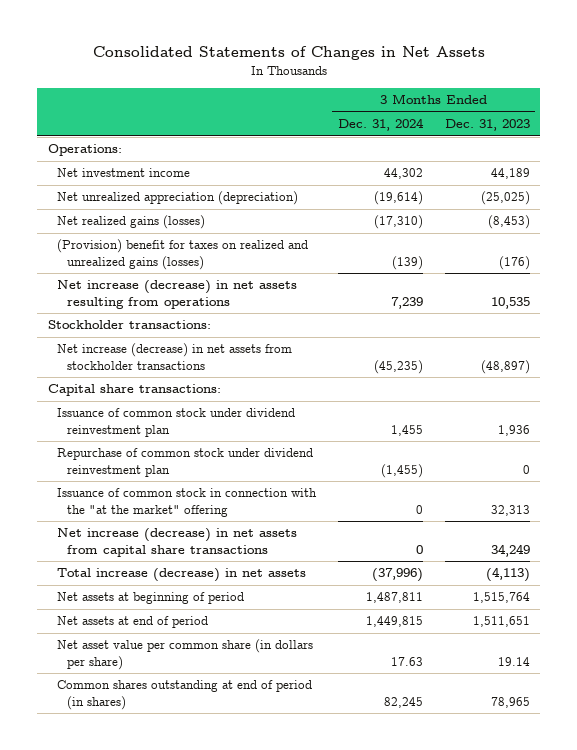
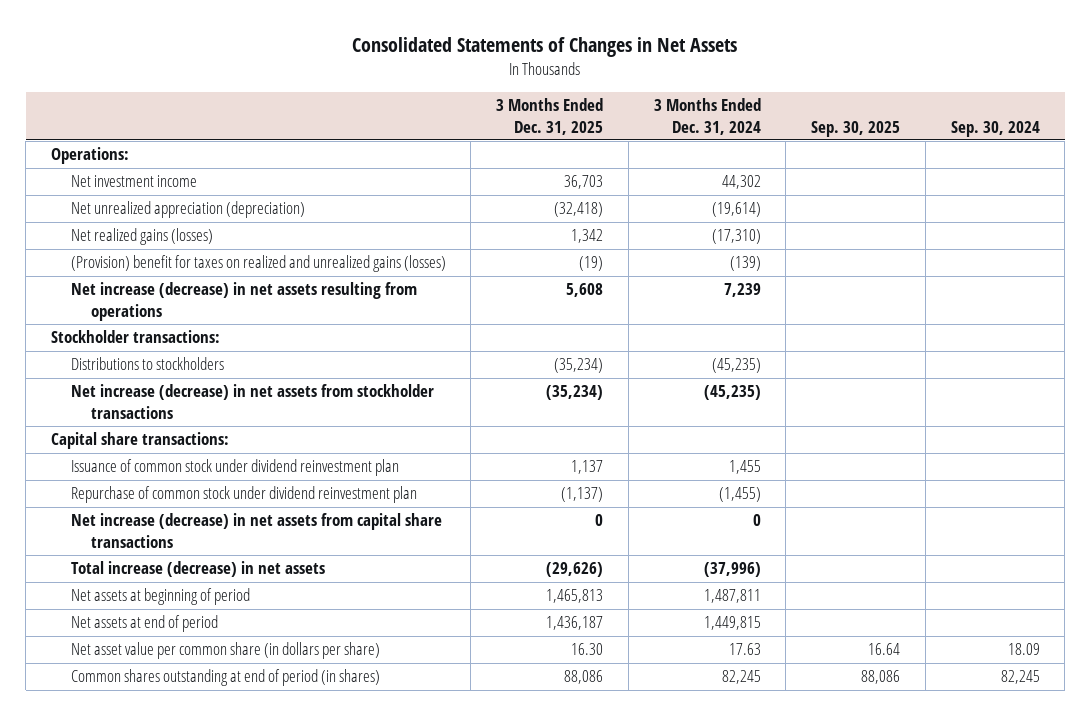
[444,119,530,132] Dec. 31, 2023 -> none
none -> [496,98,604,135] 3 Months Ended Dec. 31, 2025
none -> [811,120,901,137] Sep. 30, 2025
none -> [950,120,1040,137] Sep. 30, 2024
none -> [70,357,224,371] Distributions to stockholders
[57,488,318,517] Issuance of common stock in connection with the "at the market" offering -> none

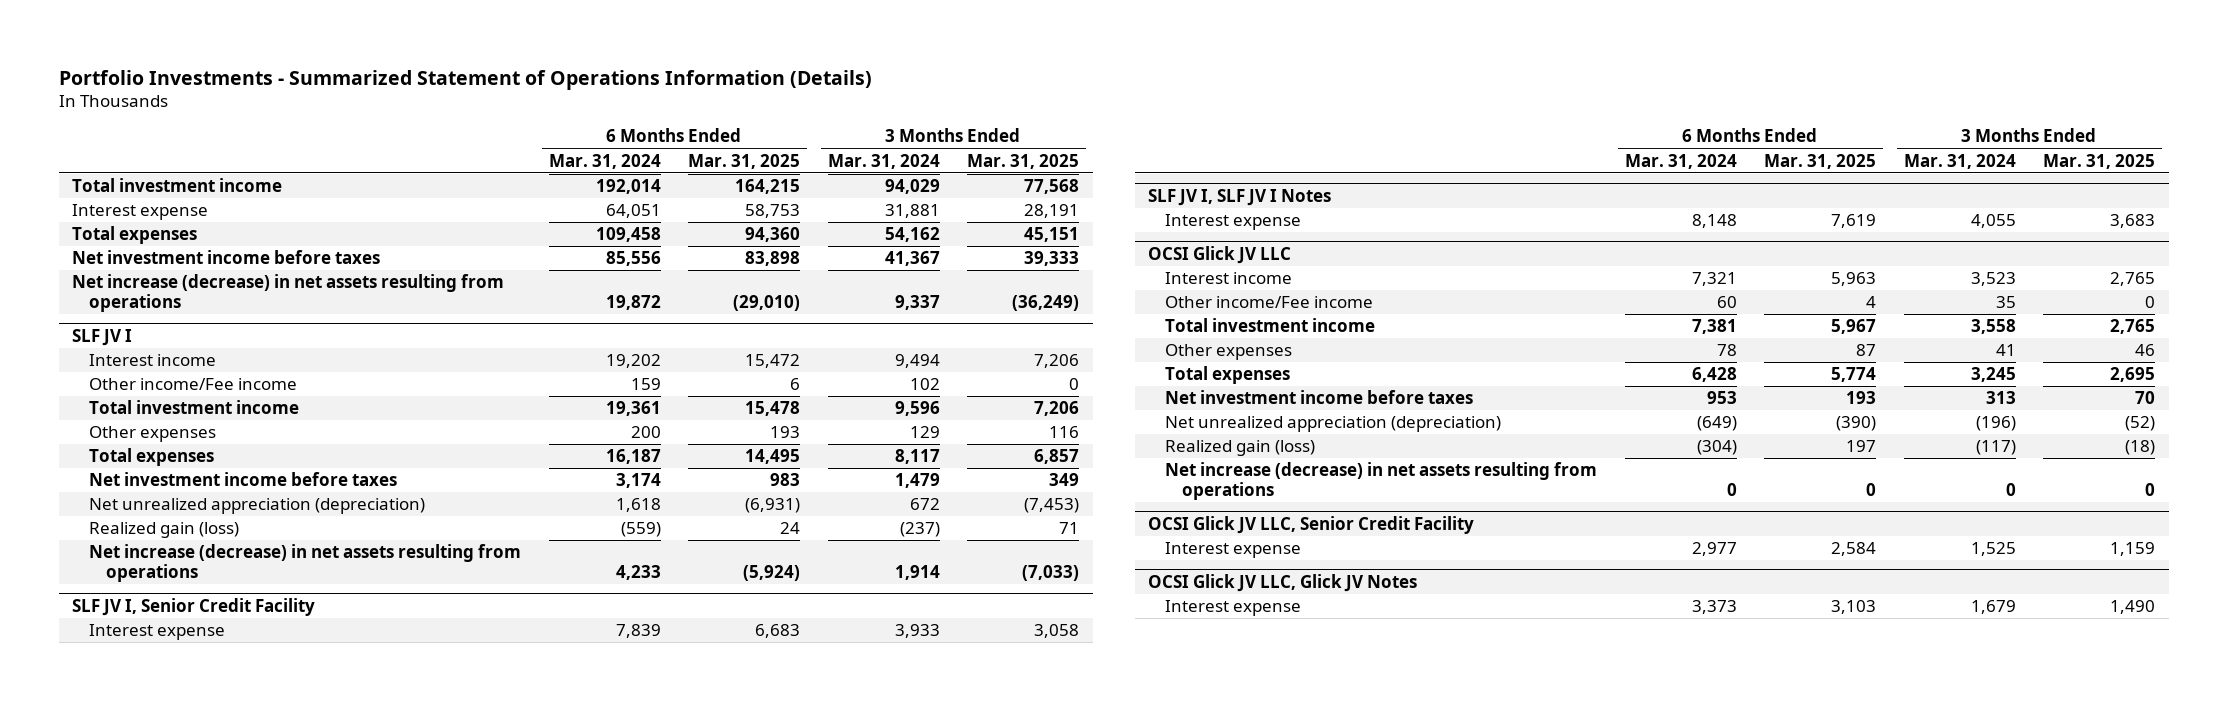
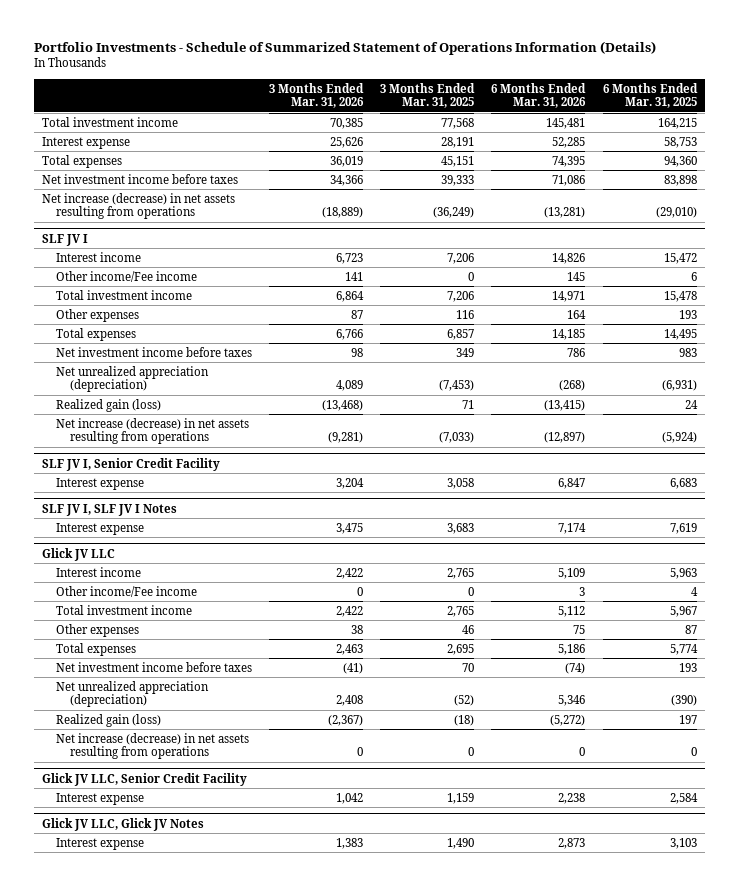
[58,69,872,90] Portfolio Investments - Summarized Statement of Operations Information (Details) -> [33,40,656,55] Portfolio Investments - Schedule of Summarized Statement of Operations Information (Details)
[548,153,661,169] Mar. 31, 2024 -> none
[827,153,940,169] Mar. 31, 2024 -> none
none -> [269,82,365,109] 3 Months Ended Mar. 31, 2026
none -> [491,82,587,109] 6 Months Ended Mar. 31, 2026
[1148,245,1292,264] OCSI Glick JV LLC -> [42,547,116,561] Glick JV LLC
[1148,515,1475,534] OCSI Glick JV LLC, Senior Credit Facility -> [42,772,248,786] Glick JV LLC, Senior Credit Facility
[1148,573,1418,592] OCSI Glick JV LLC, Glick JV Notes -> [42,817,205,831] Glick JV LLC, Glick JV Notes

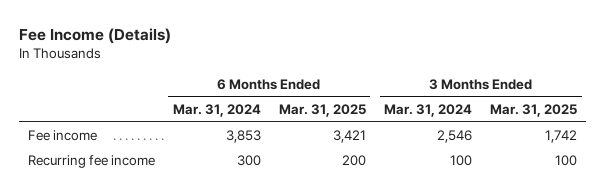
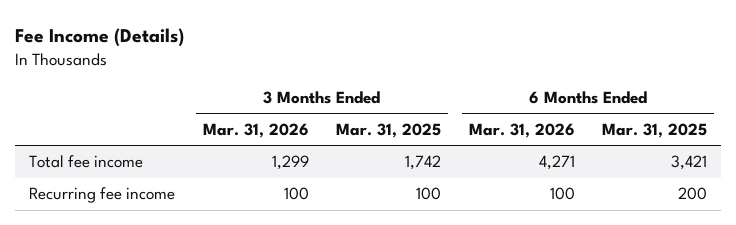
[172,104,261,118] Mar. 31, 2024 -> none
[384,104,473,118] Mar. 31, 2024 -> none
none -> [202,123,309,139] Mar. 31, 2026
none -> [468,123,575,139] Mar. 31, 2026
[27,130,97,142] Fee income -> [29,155,144,169] Total fee income

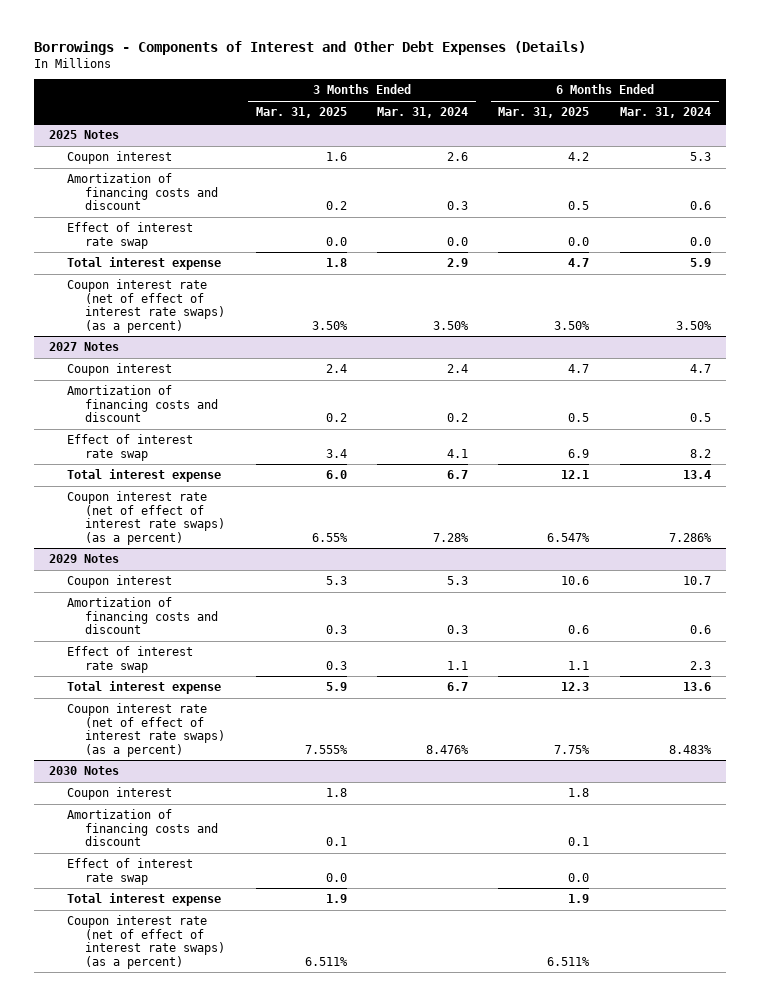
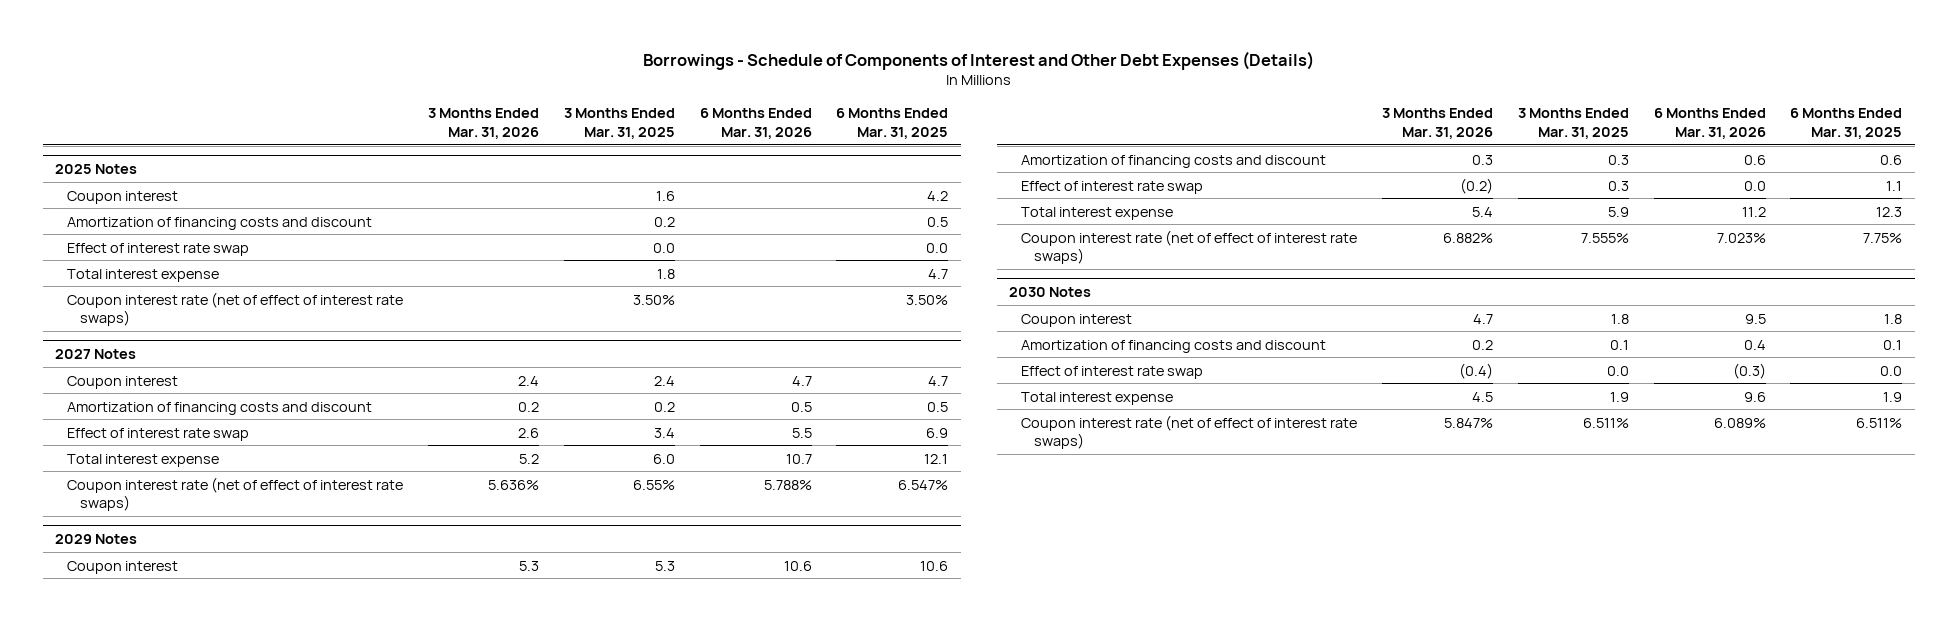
[34,40,587,55] Borrowings - Components of Interest and Other Debt Expenses (Details) -> [642,50,1314,70] Borrowings - Schedule of Components of Interest and Other Debt Expenses (Details)
[377,107,469,119] Mar. 31, 2024 -> none
[619,107,711,119] Mar. 31, 2024 -> none
none -> [428,108,540,139] 3 Months Ended Mar. 31, 2026
none -> [699,108,812,139] 6 Months Ended Mar. 31, 2026
[67,279,226,333] Coupon interest rate (net of effect of interest rate swaps) (as a percent) -> [67,291,404,326] Coupon interest rate (net of effect of interest rate swaps)
[67,491,226,545] Coupon interest rate (net of effect of interest rate swaps) (as a percent) -> [67,476,404,511] Coupon interest rate (net of effect of interest rate swaps)
[67,703,226,757] Coupon interest rate (net of effect of interest rate swaps) (as a percent) -> [1021,229,1358,264] Coupon interest rate (net of effect of interest rate swaps)
[67,915,226,969] Coupon interest rate (net of effect of interest rate swaps) (as a percent) -> [1021,414,1358,449] Coupon interest rate (net of effect of interest rate swaps)

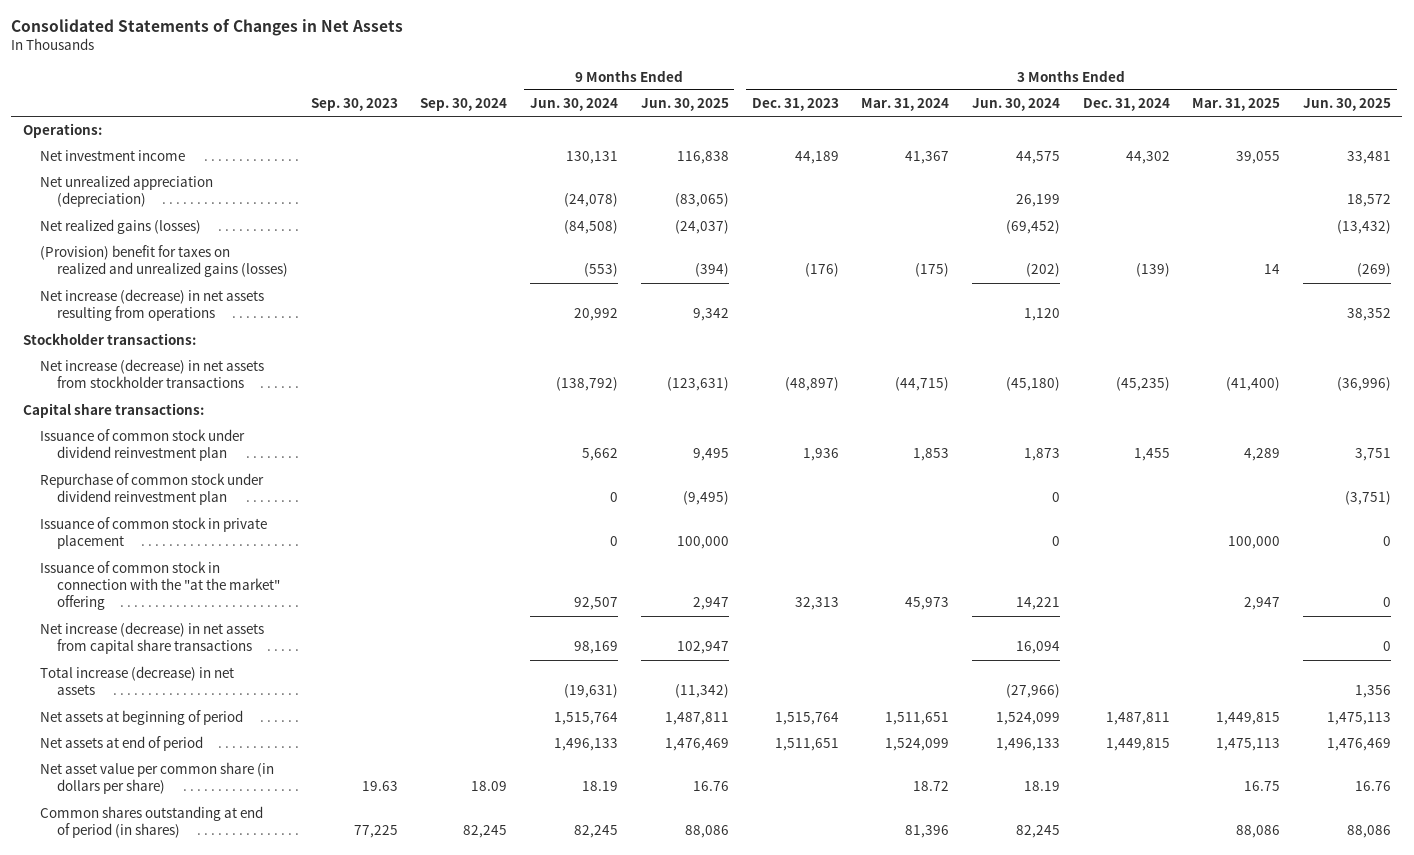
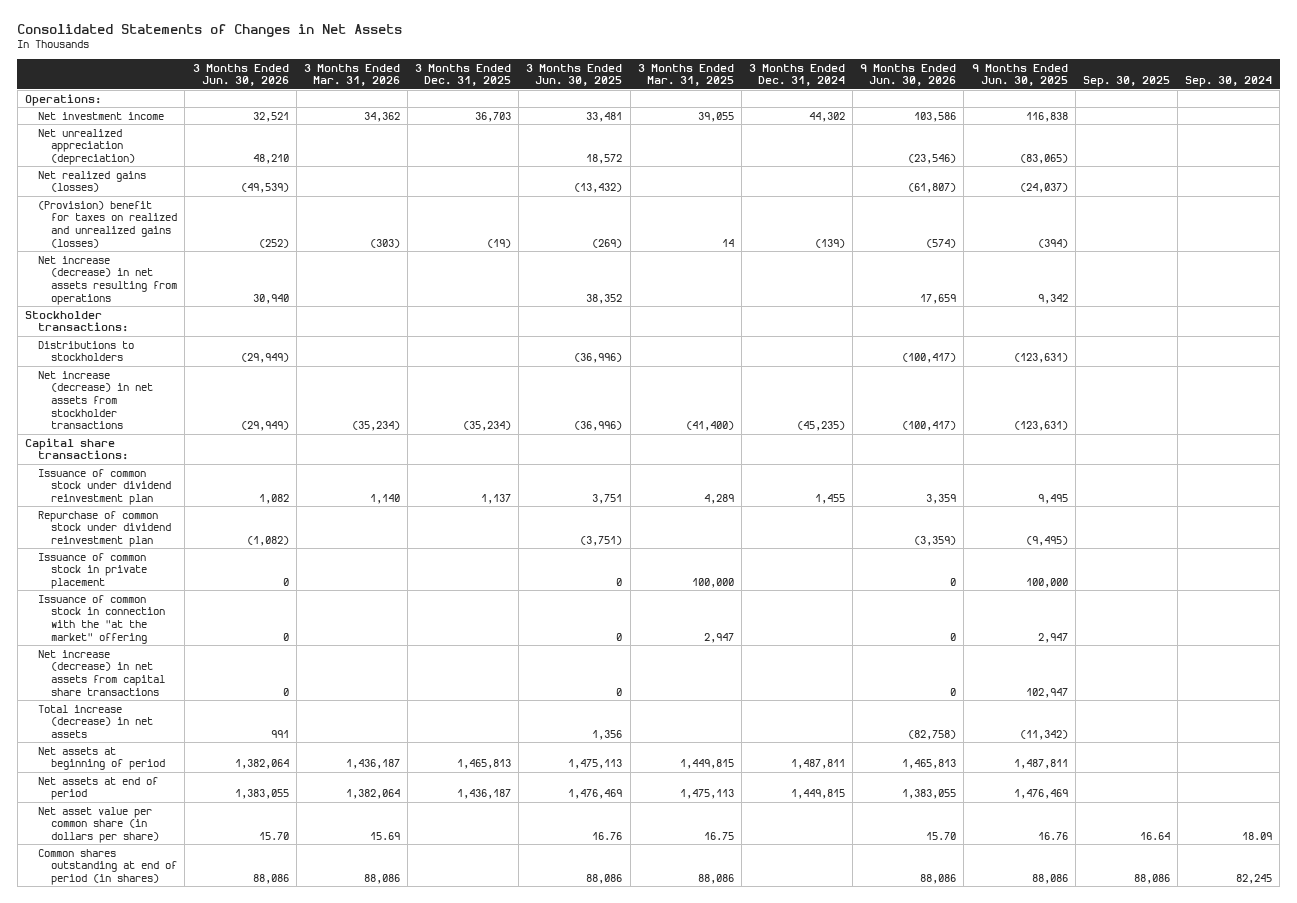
[310,98,398,112] Sep. 30, 2023 -> none
[530,98,619,112] Jun. 30, 2024 -> none
[751,98,839,112] Dec. 31, 2023 -> none
[861,98,950,112] Mar. 31, 2024 -> none
[971,98,1060,112] Jun. 30, 2024 -> none
none -> [192,63,289,87] 3 Months Ended Jun. 30, 2026
none -> [303,63,400,87] 3 Months Ended Mar. 31, 2026
none -> [415,63,512,87] 3 Months Ended Dec. 31, 2025
none -> [860,63,957,87] 9 Months Ended Jun. 30, 2026
none -> [1082,76,1170,88] Sep. 30, 2025
none -> [38,340,135,362] Distributions to stockholders

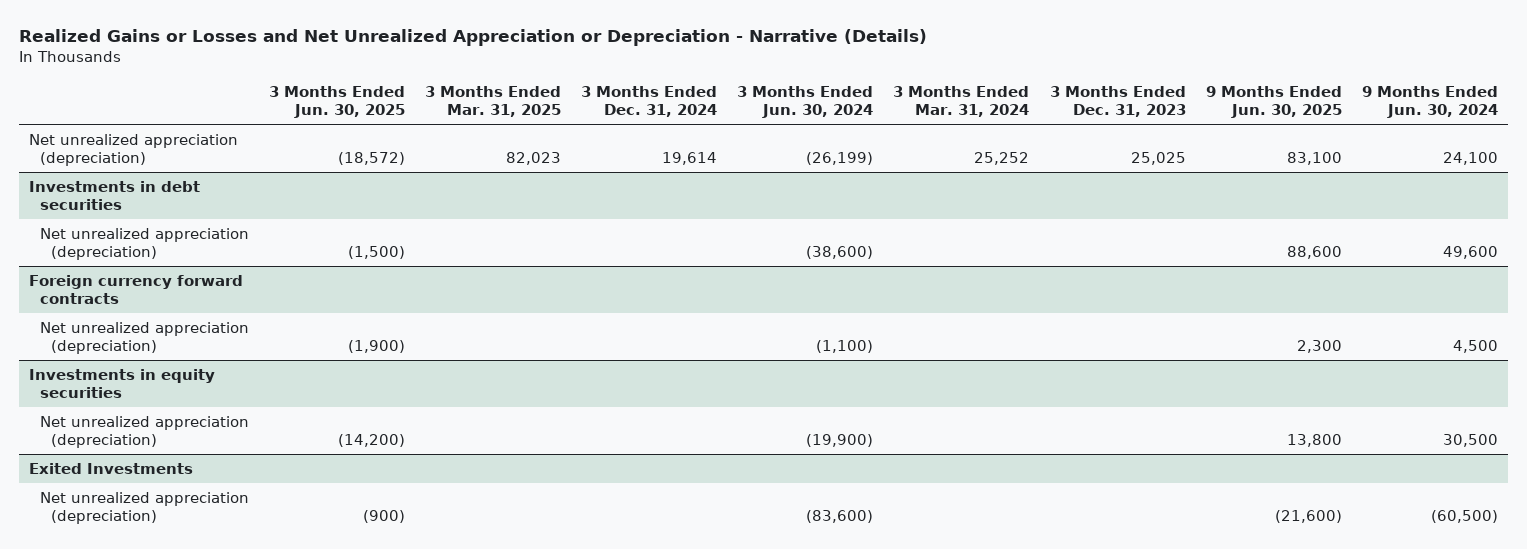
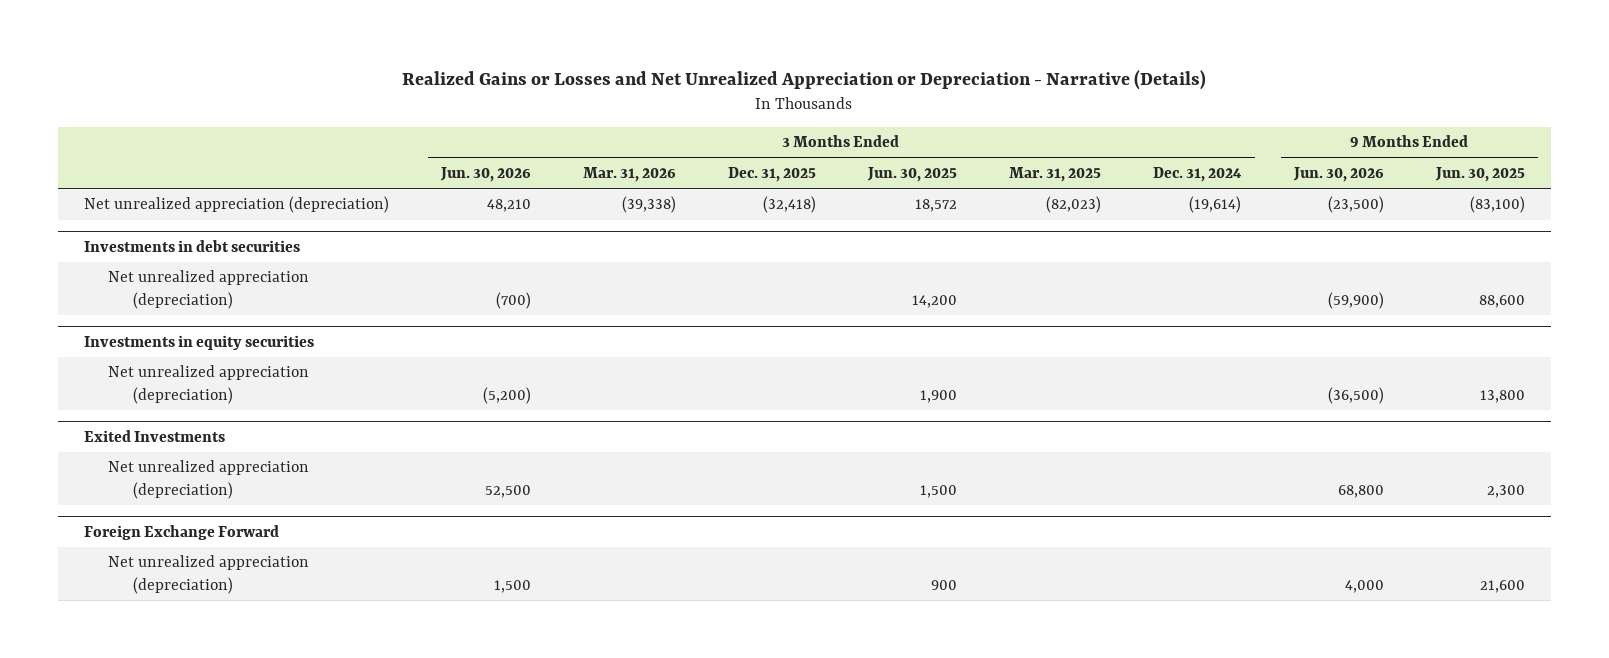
[737,85,874,119] 3 Months Ended Jun. 30, 2024 -> none
[893,85,1030,118] 3 Months Ended Mar. 31, 2024 -> none
[1049,85,1186,118] 3 Months Ended Dec. 31, 2023 -> none
[1361,85,1498,119] 9 Months Ended Jun. 30, 2024 -> none
none -> [439,167,531,183] Jun. 30, 2026
none -> [583,167,677,183] Mar. 31, 2026
none -> [728,167,817,183] Dec. 31, 2025
none -> [1292,167,1384,183] Jun. 30, 2026
[337,152,405,166] (18,572) -> [915,199,958,213] 18,572
[506,152,562,166] 82,023 -> [1046,196,1102,214] (82,023)
[662,152,718,166] 19,614 -> [1189,196,1242,214] (19,614)
[1286,152,1342,166] 83,100 -> [1469,196,1525,214] (83,100)
[29,274,244,305] Foreign currency forward contracts -> none
[39,321,249,355] Net unrealized appreciation (depreciation) -> none
[347,246,405,260] (1,500) -> [912,294,958,308] 14,200
[337,434,405,448] (14,200) -> [920,389,958,403] 1,900
[362,510,405,524] (900) -> [920,484,958,498] 1,500
[1274,510,1342,524] (21,600) -> [1486,484,1525,498] 2,300
none -> [83,524,279,540] Foreign Exchange Forward
none -> [108,555,310,594] Net unrealized appreciation (depreciation)

